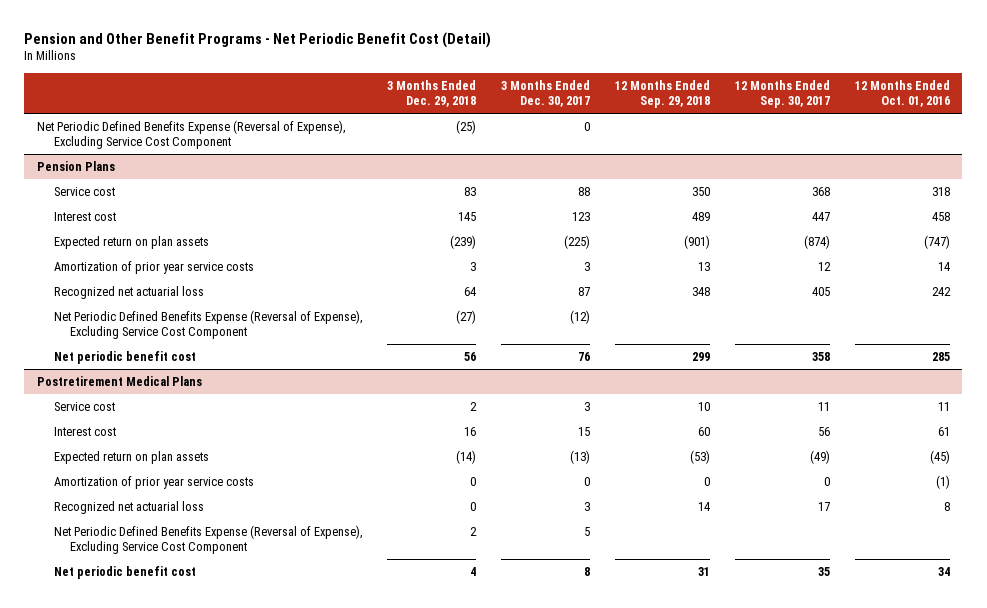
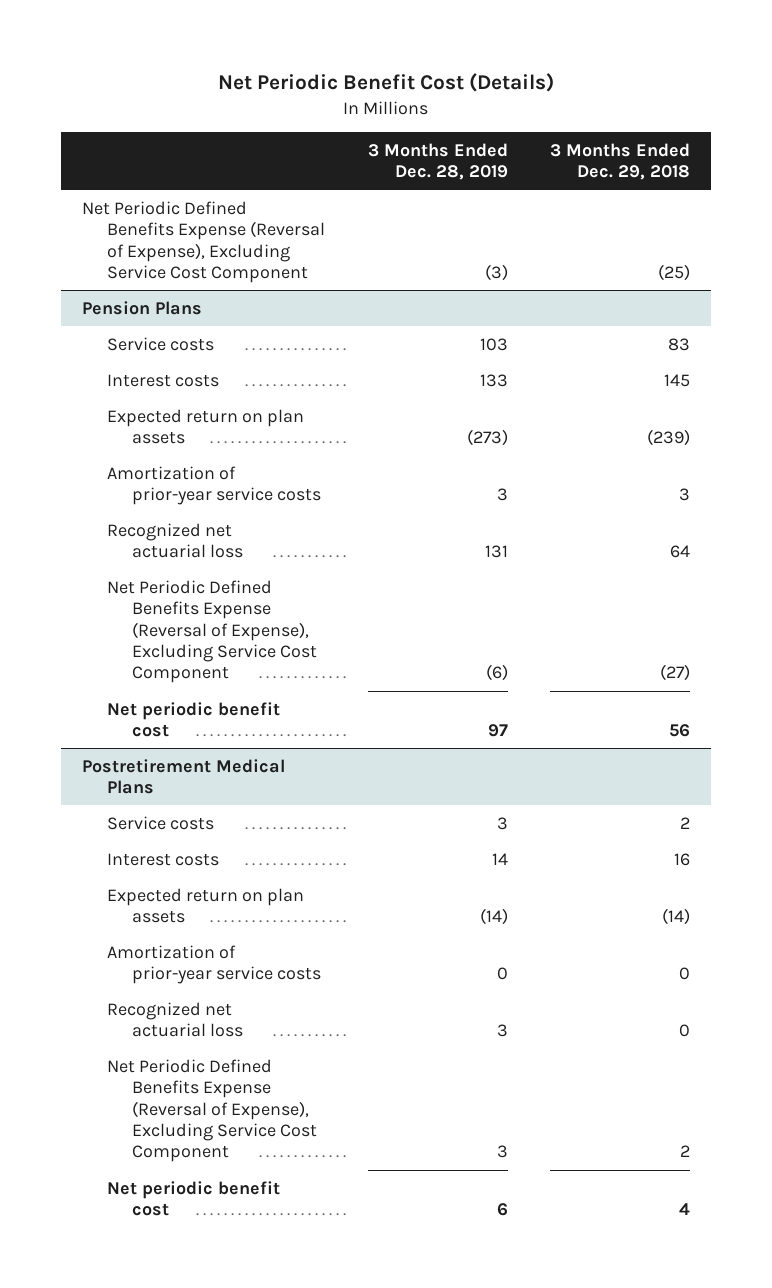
[24,31,492,48] Pension and Other Benefit Programs - Net Periodic Benefit Cost (Detail) -> [218,73,555,93] Net Periodic Benefit Cost (Details)
[501,79,591,108] 3 Months Ended Dec. 30, 2017 -> none
[615,79,711,109] 12 Months Ended Sep. 29, 2018 -> none
[735,79,831,109] 12 Months Ended Sep. 30, 2017 -> none
[854,79,950,108] 12 Months Ended Oct. 01, 2016 -> none
none -> [367,142,508,181] 3 Months Ended Dec. 28, 2019
[53,186,115,196] Service cost -> [107,336,215,351] Service costs
[53,211,116,221] Interest cost -> [107,373,220,387] Interest costs
[53,260,254,274] Amortization of prior year service costs -> [107,465,321,506] Amortization of prior-year service costs
[53,401,115,411] Service cost -> [107,815,215,830] Service costs
[53,426,116,436] Interest cost -> [107,852,220,866] Interest costs
[53,475,254,489] Amortization of prior year service costs -> [107,944,321,985] Amortization of prior-year service costs

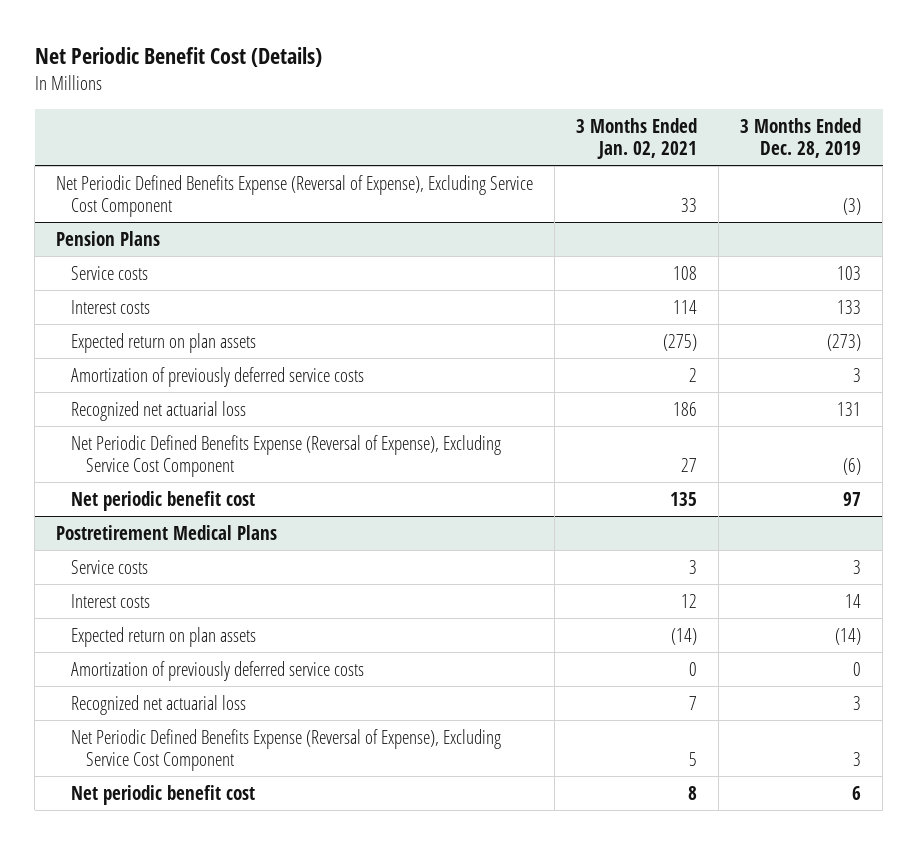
[550,142,691,181] 3 Months Ended Dec. 29, 2018 -> none
none -> [576,117,698,159] 3 Months Ended Jan. 02, 2021
[107,465,321,506] Amortization of prior-year service costs -> [71,366,365,387] Amortization of previously deferred service costs
[107,944,321,985] Amortization of prior-year service costs -> [71,660,365,681] Amortization of previously deferred service costs

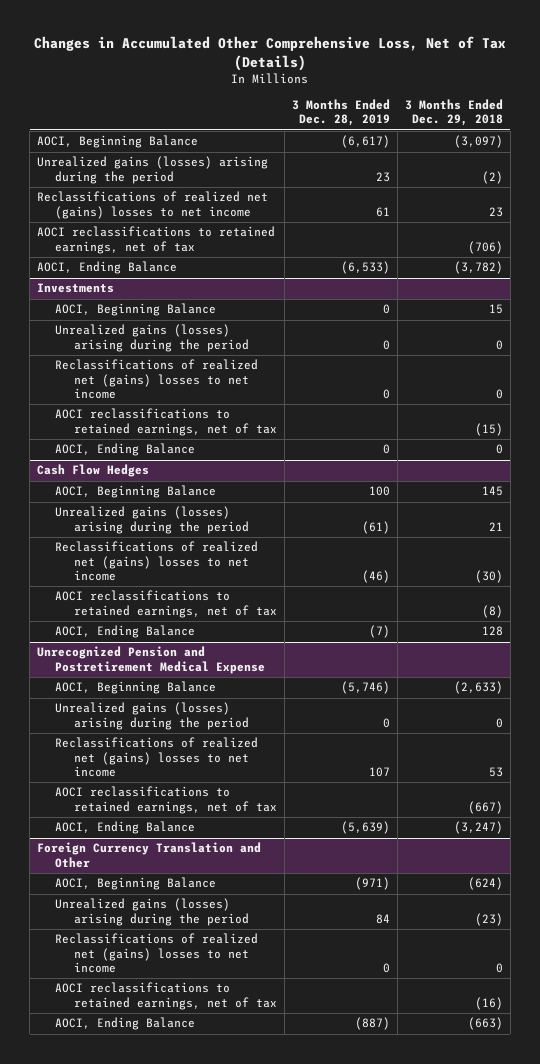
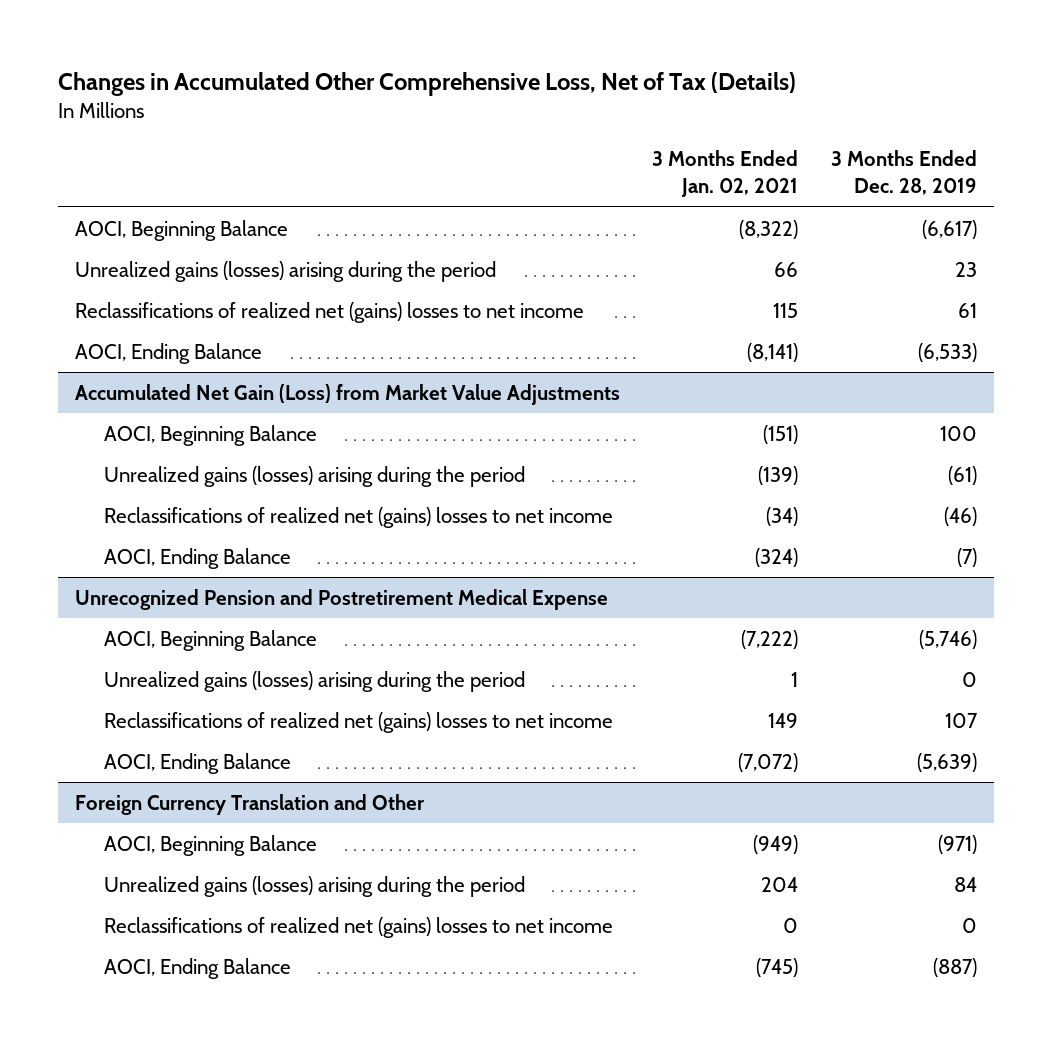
[404,99,503,127] 3 Months Ended Dec. 29, 2018 -> none
none -> [652,150,799,198] 3 Months Ended Jan. 02, 2021
[37,226,276,254] AOCI reclassifications to retained earnings, net of tax -> none
[37,283,115,294] Investments -> none
[55,303,217,317] AOCI, Beginning Balance -> none
[55,324,249,352] Unrealized gains (losses) arising during the period -> none
[55,359,259,399] Reclassifications of realized net (gains) losses to net income -> none
[55,408,277,436] AOCI reclassifications to retained earnings, net of tax -> none
[55,443,196,457] AOCI, Ending Balance -> none
[37,464,150,478] Cash Flow Hedges -> none
none -> [74,383,620,405] Accumulated Net Gain (Loss) from Market Value Adjustments
[55,590,277,618] AOCI reclassifications to retained earnings, net of tax -> none
[55,786,277,814] AOCI reclassifications to retained earnings, net of tax -> none
[55,982,277,1010] AOCI reclassifications to retained earnings, net of tax -> none

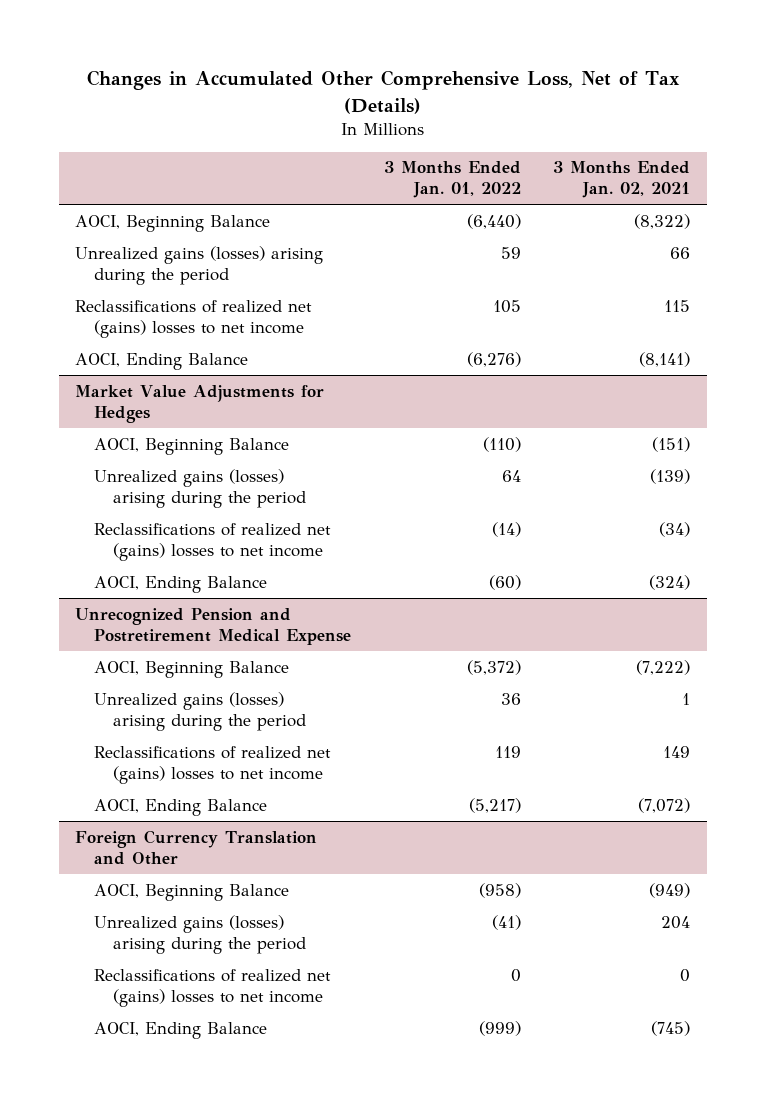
[831,150,978,196] 3 Months Ended Dec. 28, 2019 -> none
none -> [383,161,521,199] 3 Months Ended Jan. 01, 2022
[74,383,620,405] Accumulated Net Gain (Loss) from Market Value Adjustments -> [74,384,324,423] Market Value Adjustments for Hedges

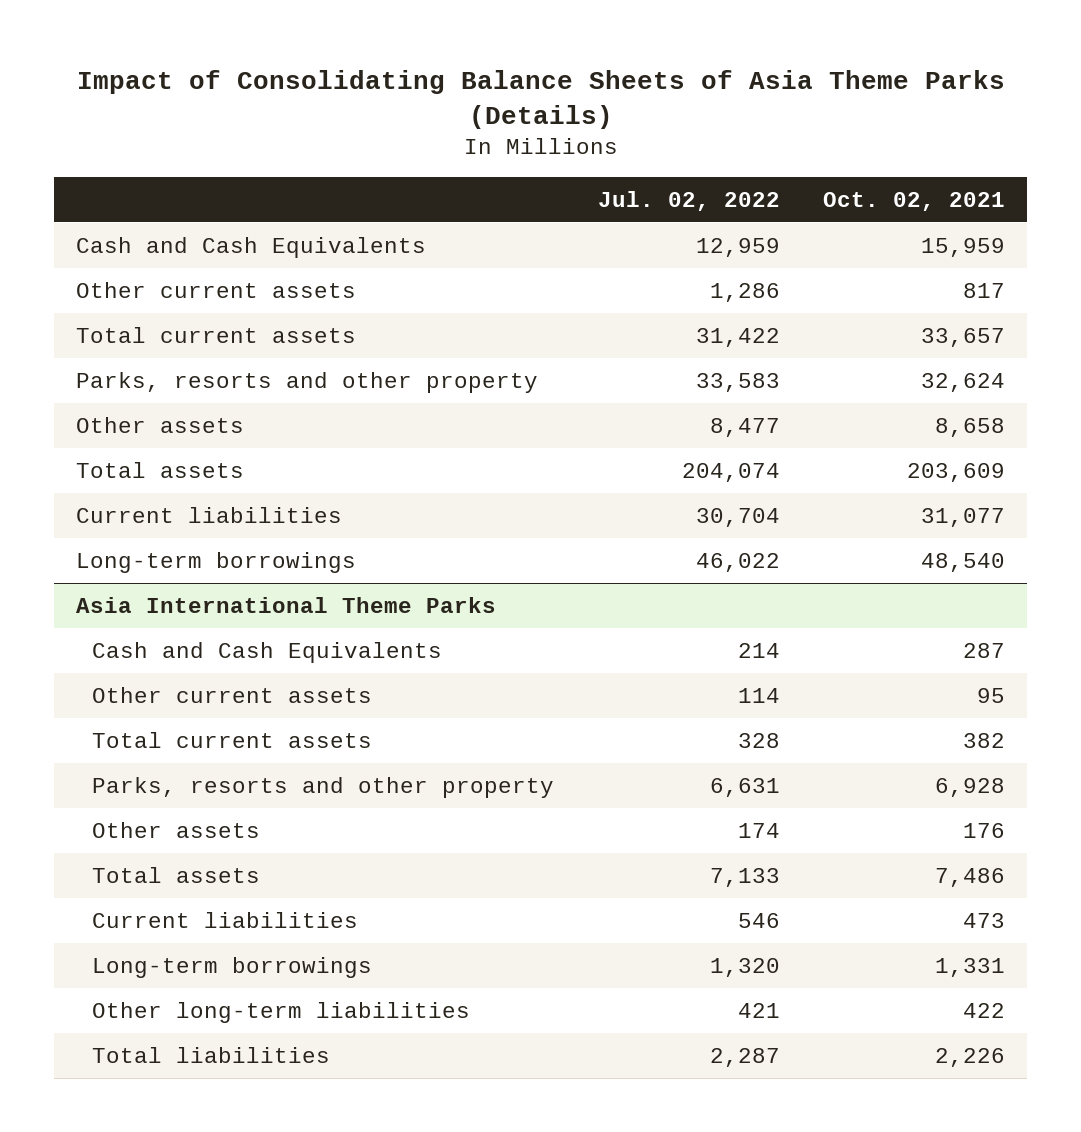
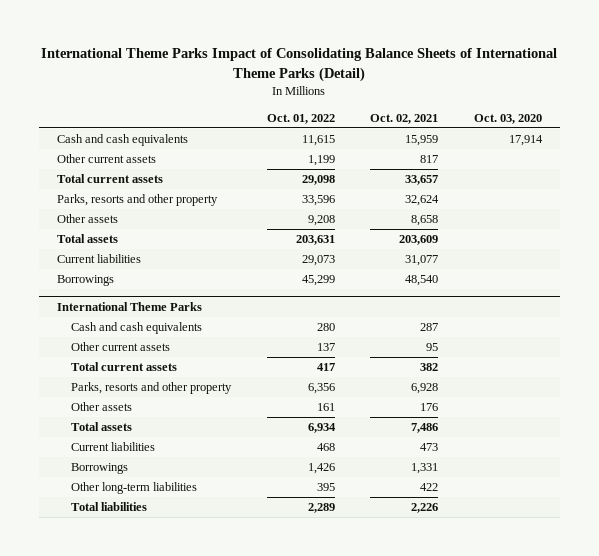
[76,70,1005,129] Impact of Consolidating Balance Sheets of Asia Theme Parks (Details) -> [41,48,558,82] International Theme Parks Impact of Consolidating Balance Sheets of International Theme Parks (Detail)
[597,190,780,211] Jul. 02, 2022 -> none
none -> [266,113,335,124] Oct. 01, 2022
none -> [473,113,542,124] Oct. 03, 2020
[75,236,426,258] Cash and Cash Equivalents -> [56,134,188,147] Cash and cash equivalents
[75,551,356,573] Long-term borrowings -> [56,275,114,287] Borrowings
[75,596,496,613] Asia International Theme Parks -> [56,301,202,311] International Theme Parks
[92,641,443,663] Cash and Cash Equivalents -> [70,322,202,335] Cash and cash equivalents
[92,956,373,978] Long-term borrowings -> [70,463,128,475] Borrowings

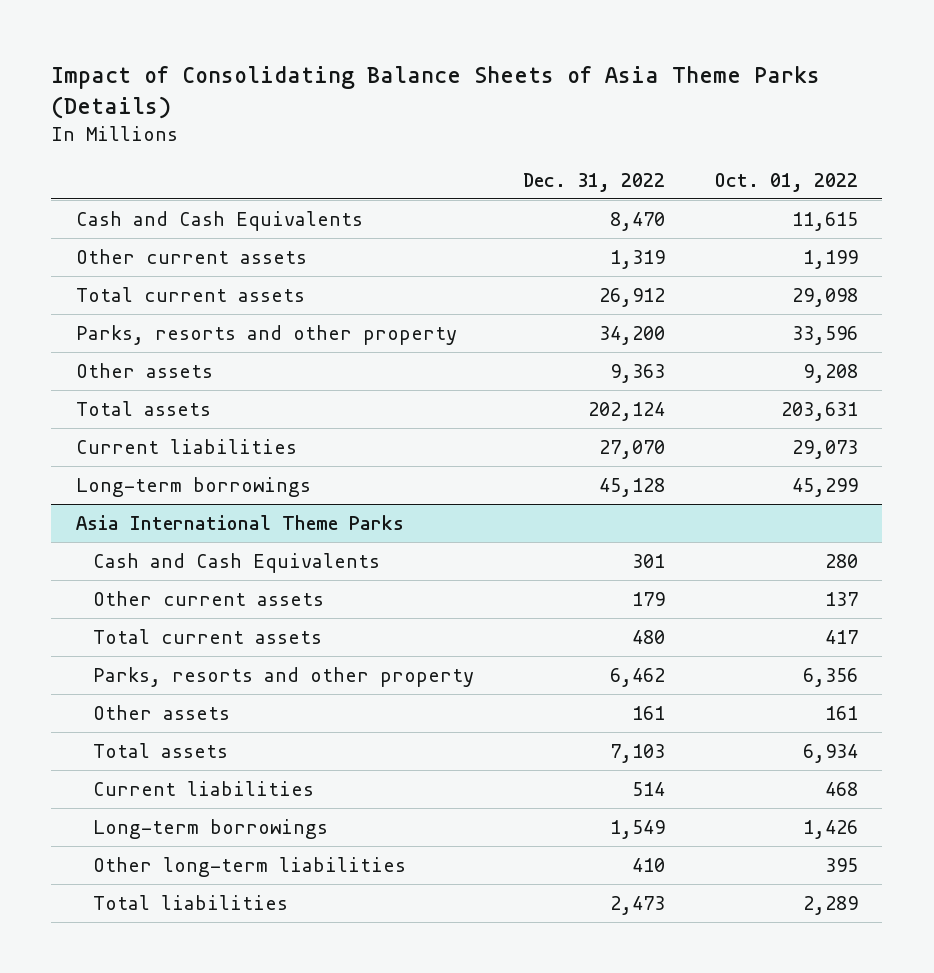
[41,48,558,82] International Theme Parks Impact of Consolidating Balance Sheets of International Theme Parks (Detail) -> [51,65,821,119] Impact of Consolidating Balance Sheets of Asia Theme Parks (Details)
[370,113,439,124] Oct. 02, 2021 -> none
[473,113,542,124] Oct. 03, 2020 -> none
none -> [523,172,666,192] Dec. 31, 2022
[56,134,188,147] Cash and cash equivalents -> [76,210,364,231] Cash and Cash Equivalents
[56,275,114,287] Borrowings -> [76,476,312,497] Long-term borrowings
[56,301,202,311] International Theme Parks -> [76,514,405,530] Asia International Theme Parks
[70,322,202,335] Cash and cash equivalents -> [93,552,381,573] Cash and Cash Equivalents
[70,463,128,475] Borrowings -> [93,818,329,839] Long-term borrowings

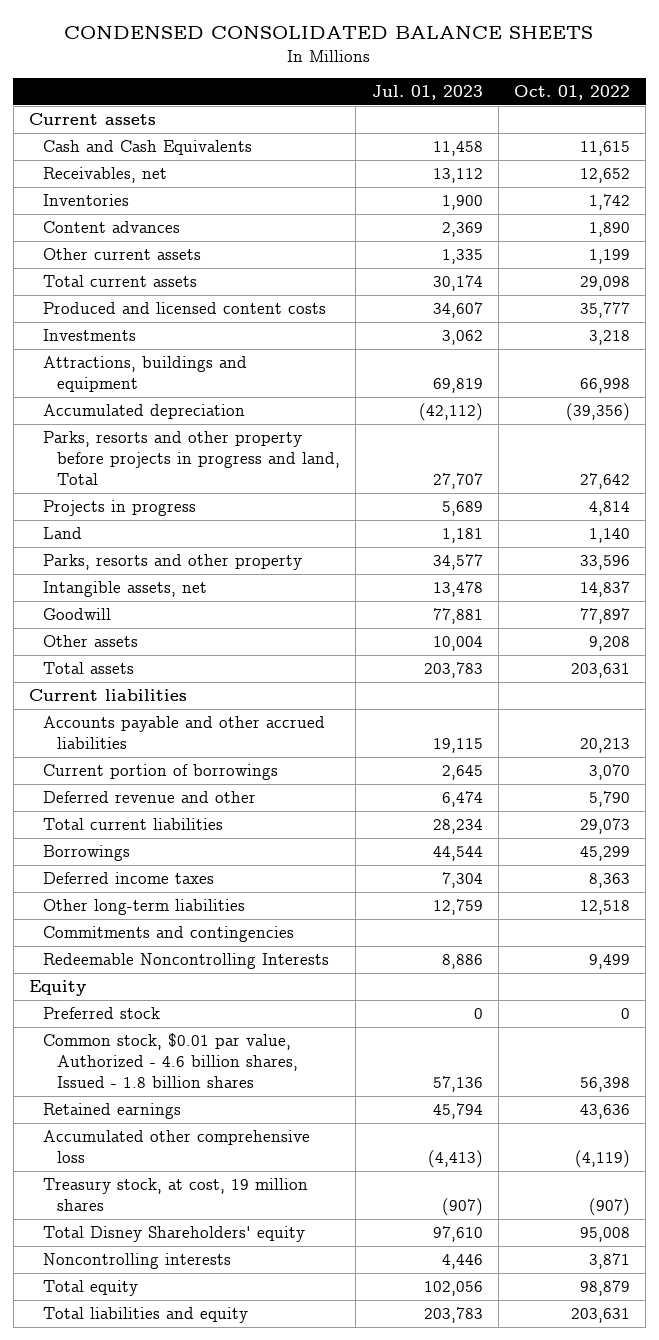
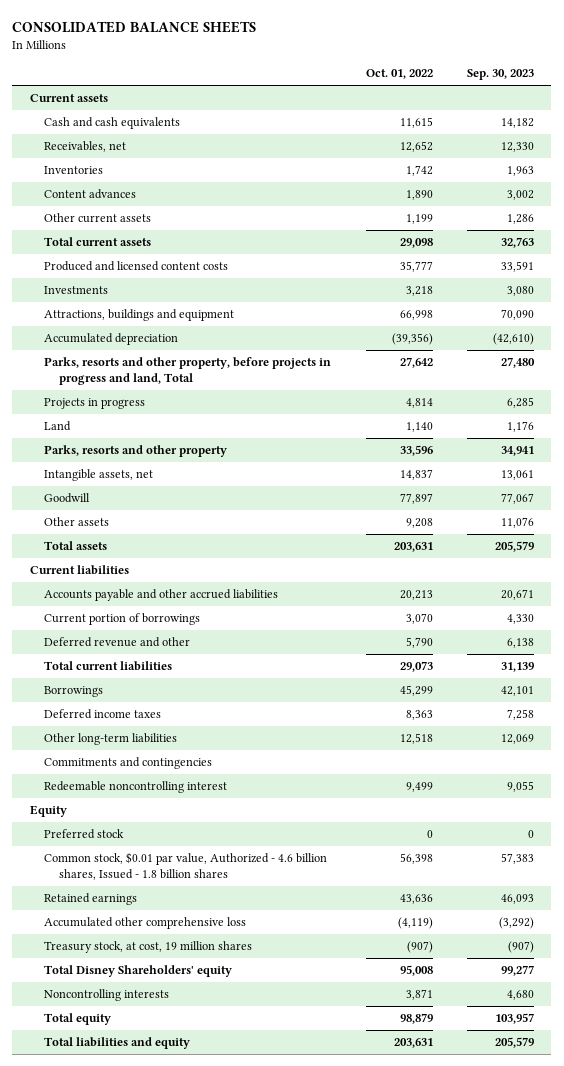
[64,26,594,40] CONDENSED CONSOLIDATED BALANCE SHEETS -> [12,20,257,33] CONSOLIDATED BALANCE SHEETS
[371,85,483,101] Jul. 01, 2023 -> none
none -> [467,69,535,81] Sep. 30, 2023
[43,139,253,155] Cash and Cash Equivalents -> [44,117,181,130] Cash and cash equivalents
[43,430,341,486] Parks, resorts and other property before projects in progress and land, Total -> [44,357,332,385] Parks, resorts and other property, before projects in progress and land, Total
[43,952,330,969] Redeemable Noncontrolling Interests -> [44,781,228,794] Redeemable noncontrolling interest

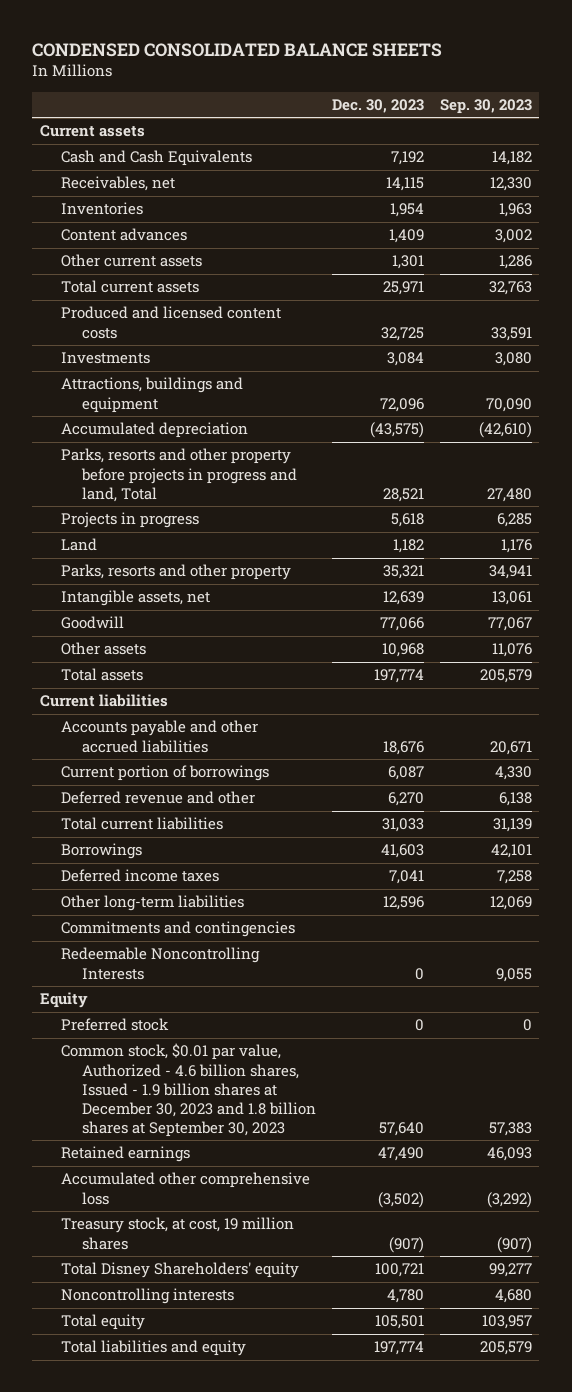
[12,20,257,33] CONSOLIDATED BALANCE SHEETS -> [32,42,443,57] CONDENSED CONSOLIDATED BALANCE SHEETS
[365,69,433,80] Oct. 01, 2022 -> none
none -> [331,98,424,113] Dec. 30, 2023
[44,117,181,130] Cash and cash equivalents -> [61,150,253,167] Cash and Cash Equivalents
[44,357,332,385] Parks, resorts and other property, before projects in progress and land, Total -> [61,448,298,502] Parks, resorts and other property before projects in progress and land, Total
[44,781,228,794] Redeemable noncontrolling interest -> [61,947,261,980] Redeemable Noncontrolling Interests
[44,852,328,880] Common stock, $0.01 par value, Authorized - 4.6 billion shares, Issued - 1.8 billion shares -> [61,1043,317,1138] Common stock, $0.01 par value, Authorized - 4.6 billion shares, Issued - 1.9 billion shares at December 30, 2023 and 1.8 billion shares at September 30, 2023

